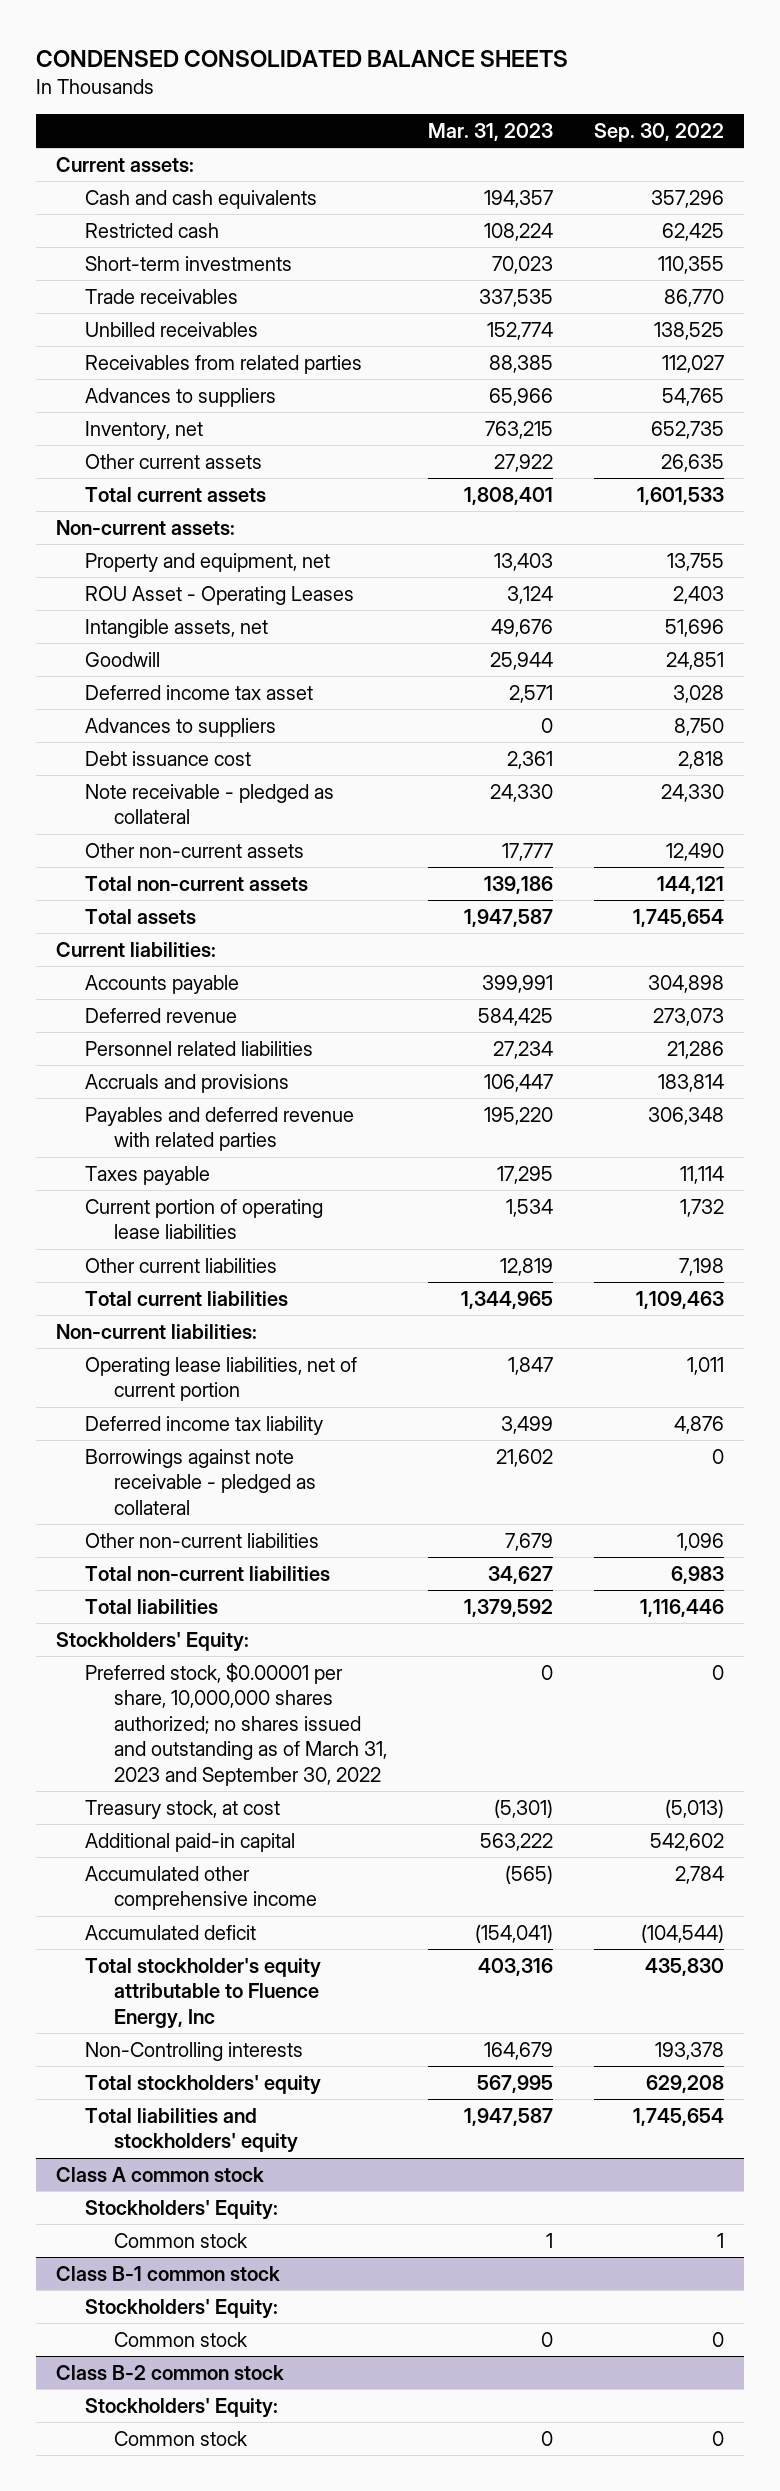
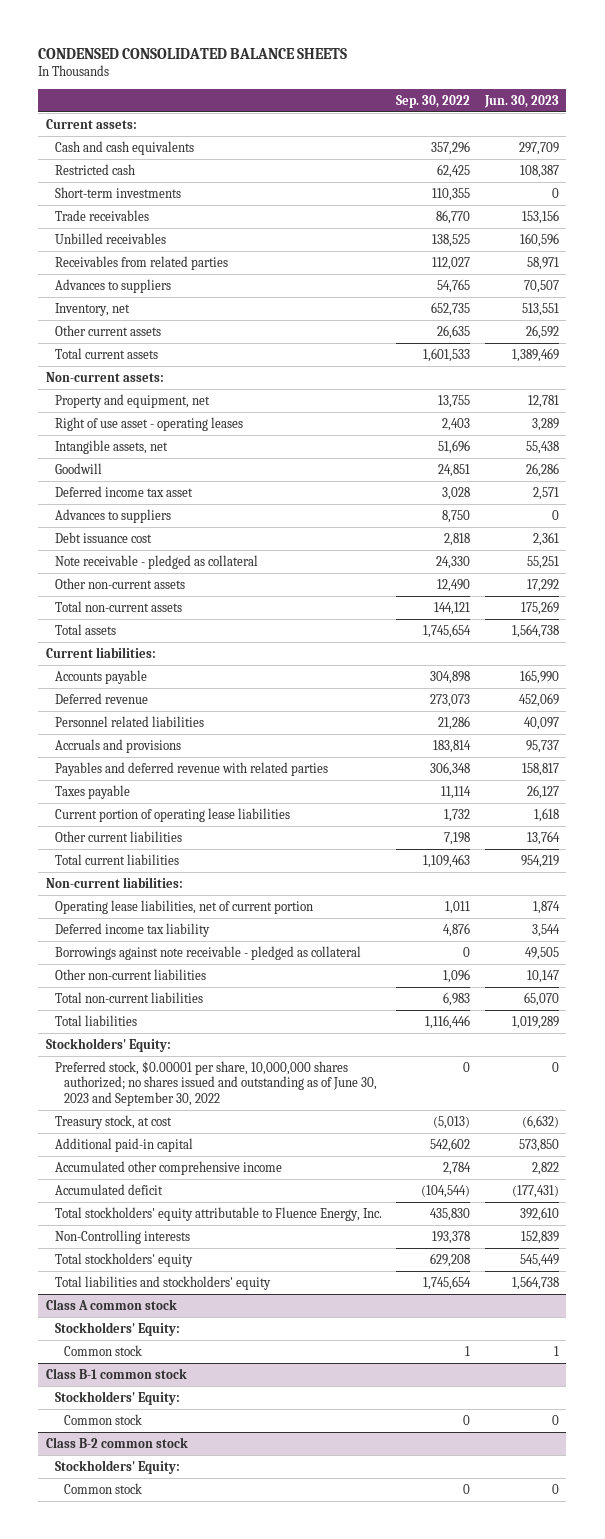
[427,122,553,141] Mar. 31, 2023 -> none
none -> [484,94,560,108] Jun. 30, 2023
[84,585,354,605] ROU Asset - Operating Leases -> [54,416,243,431] Right of use asset - operating leases
[84,1662,387,1786] Preferred stock, $0.00001 per share, 10,000,000 shares authorized; no shares issued and outstanding as of March 31, 2023 and September 30, 2022 -> [54,1060,378,1106] Preferred stock, $0.00001 per share, 10,000,000 shares authorized; no shares issued and outstanding as of June 30, 2023 and September 30, 2022
[84,1957,321,2029] Total stockholder's equity attributable to Fluence Energy, Inc -> [54,1206,382,1221] Total stockholders' equity attributable to Fluence Energy, Inc.

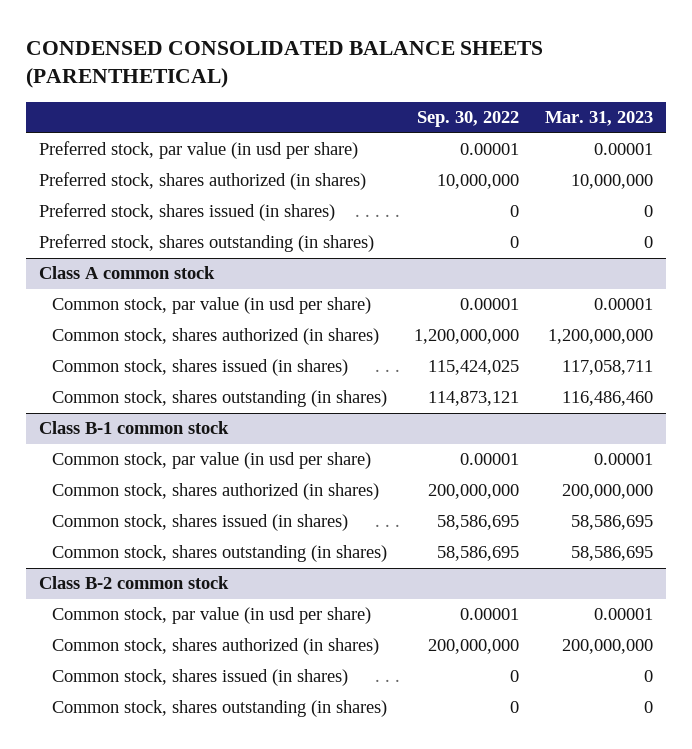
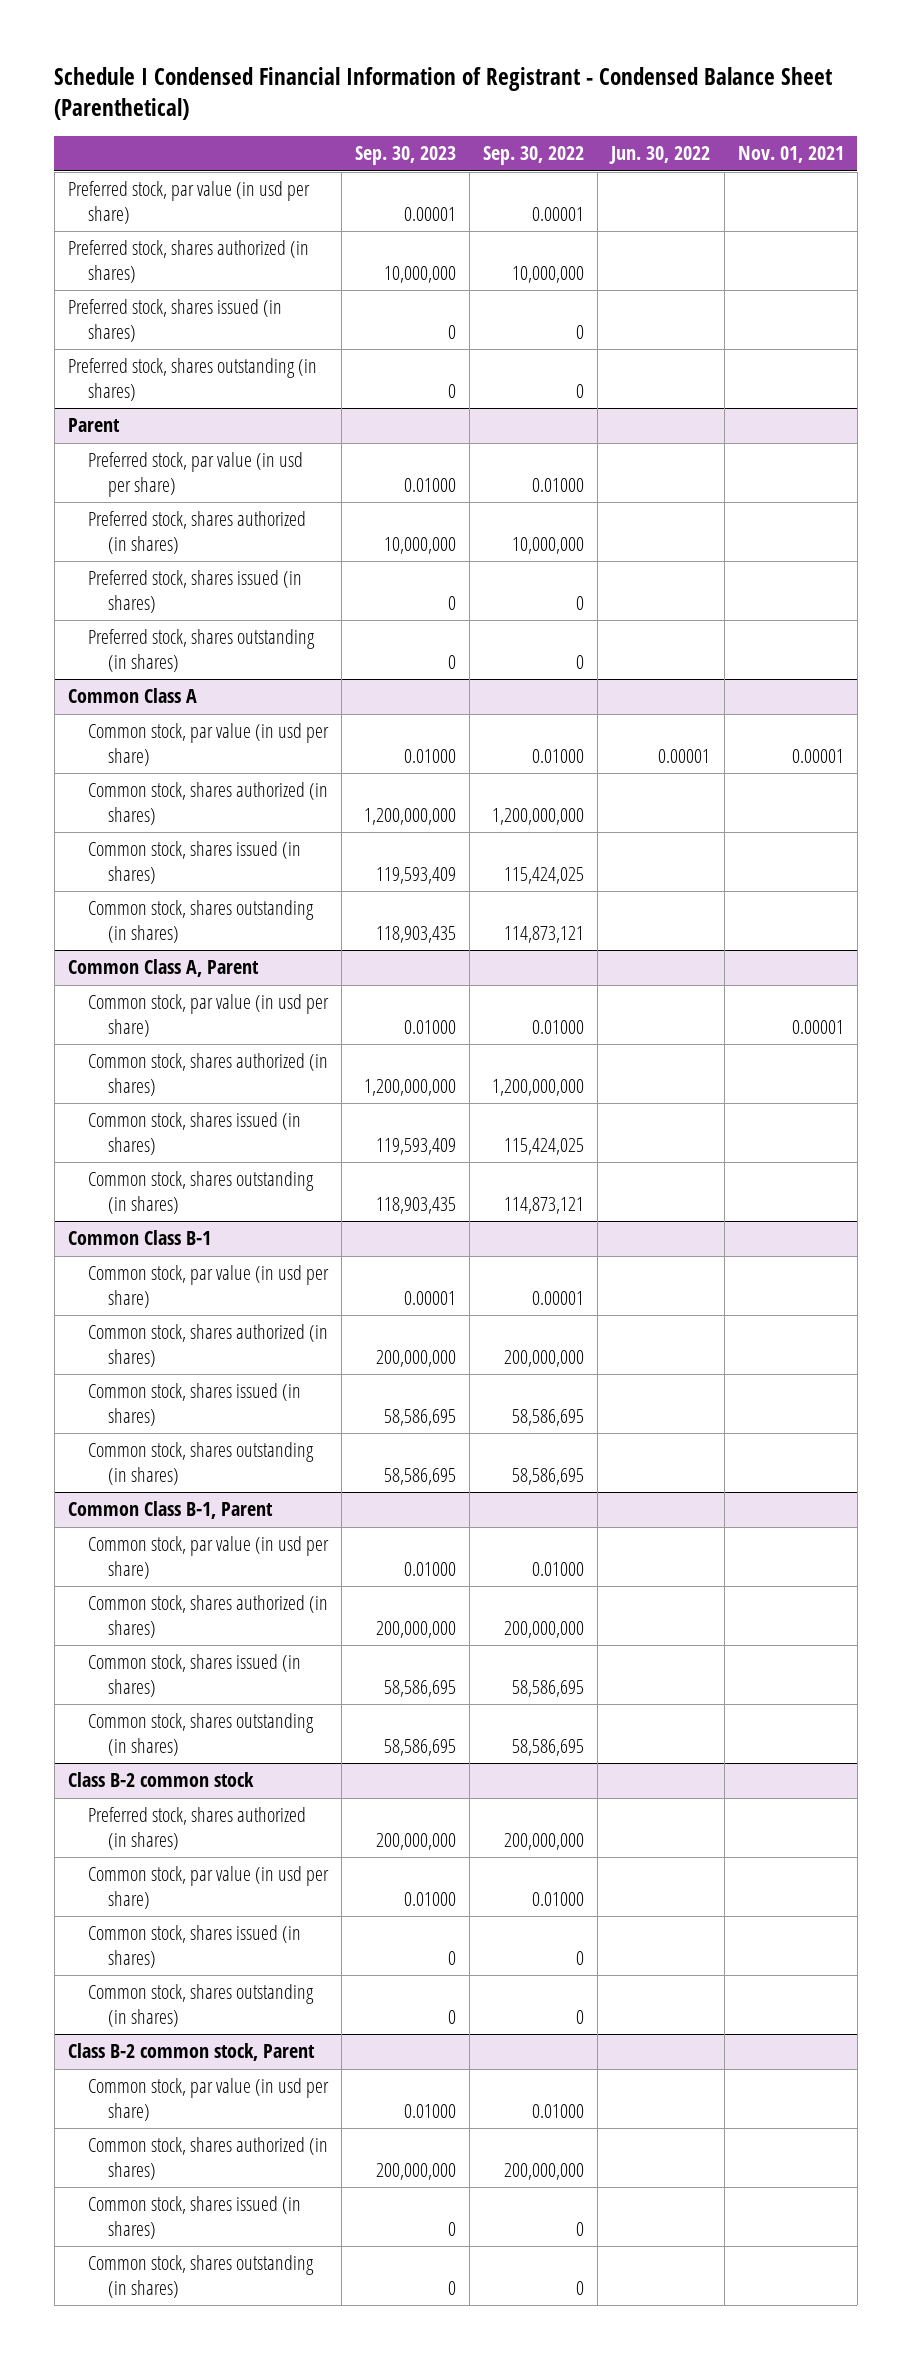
[25,40,543,89] CONDENSED CONSOLIDATED BALANCE SHEETS (PARENTHETICAL) -> [54,67,833,120] Schedule I Condensed Financial Information of Registrant - Condensed Balance Sheet (Parenthetical)
[545,111,654,127] Mar. 31, 2023 -> none
none -> [355,146,457,166] Sep. 30, 2023
none -> [609,146,711,165] Jun. 30, 2022
none -> [737,146,844,164] Nov. 01, 2021
none -> [67,418,120,433] Parent
none -> [87,452,303,497] Preferred stock, par value (in usd per share)
none -> [87,511,306,554] Preferred stock, shares authorized (in shares)
none -> [87,570,302,613] Preferred stock, shares issued (in shares)
none -> [87,629,315,672] Preferred stock, shares outstanding (in shares)
[38,266,215,280] Class A common stock -> [67,688,197,704] Common Class A
[459,298,519,311] 0.00001 -> [532,748,585,763] 0.01000
none -> [67,959,259,978] Common Class A, Parent
none -> [87,994,329,1037] Common stock, par value (in usd per share)
none -> [87,1053,328,1096] Common stock, shares authorized (in shares)
none -> [87,1112,301,1155] Common stock, shares issued (in shares)
none -> [87,1171,314,1214] Common stock, shares outstanding (in shares)
[38,421,229,435] Class B-1 common stock -> [67,1230,211,1246] Common Class B-1
none -> [67,1501,273,1520] Common Class B-1, Parent
none -> [87,1536,329,1579] Common stock, par value (in usd per share)
none -> [87,1595,328,1638] Common stock, shares authorized (in shares)
none -> [87,1654,301,1697] Common stock, shares issued (in shares)
none -> [87,1713,314,1756] Common stock, shares outstanding (in shares)
none -> [87,1807,306,1850] Preferred stock, shares authorized (in shares)
[459,608,519,621] 0.00001 -> [532,1891,585,1906] 0.01000
none -> [87,1925,301,1968] Common stock, shares issued (in shares)
none -> [87,1984,314,2027] Common stock, shares outstanding (in shares)
none -> [67,2043,315,2062] Class B-2 common stock, Parent
none -> [87,2078,329,2121] Common stock, par value (in usd per share)

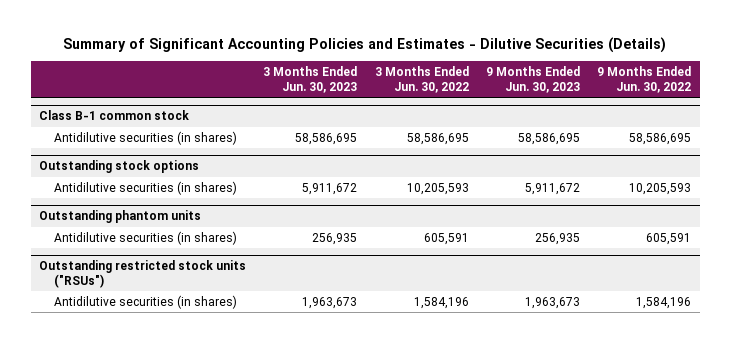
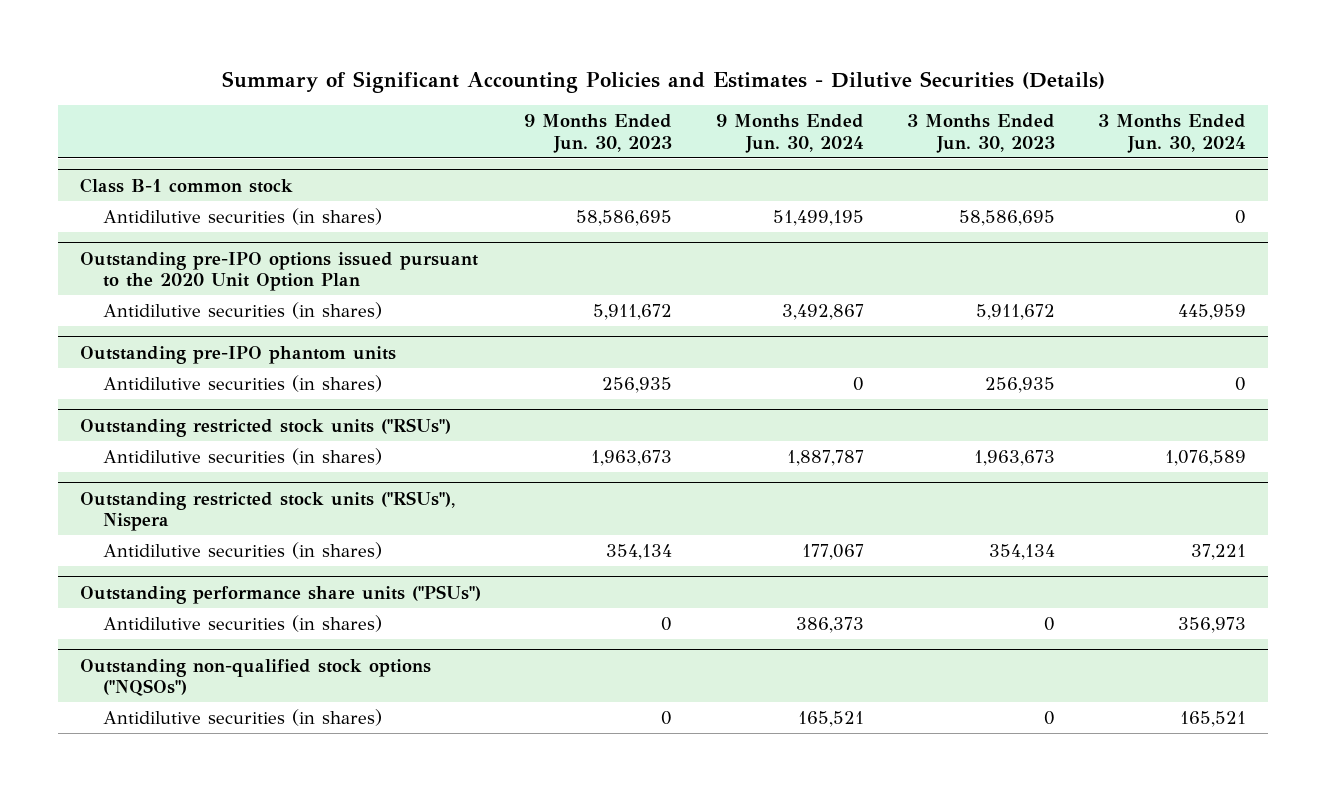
[374,66,469,93] 3 Months Ended Jun. 30, 2022 -> none
[597,66,692,93] 9 Months Ended Jun. 30, 2022 -> none
none -> [715,114,864,153] 9 Months Ended Jun. 30, 2024
none -> [1098,114,1247,153] 3 Months Ended Jun. 30, 2024
[39,160,200,174] Outstanding stock options -> [79,251,478,292] Outstanding pre-IPO options issued pursuant to the 2020 Unit Option Plan
[39,210,202,224] Outstanding phantom units -> [79,345,396,364] Outstanding pre-IPO phantom units
none -> [79,490,455,532] Outstanding restricted stock units ("RSUs"), Nispera
none -> [103,541,383,559] Antidilutive securities (in shares)
none -> [79,584,481,604] Outstanding performance share units ("PSUs")
none -> [103,614,383,632] Antidilutive securities (in shares)
none -> [79,658,431,697] Outstanding non-qualified stock options ("NQSOs")
none -> [103,708,383,726] Antidilutive securities (in shares)

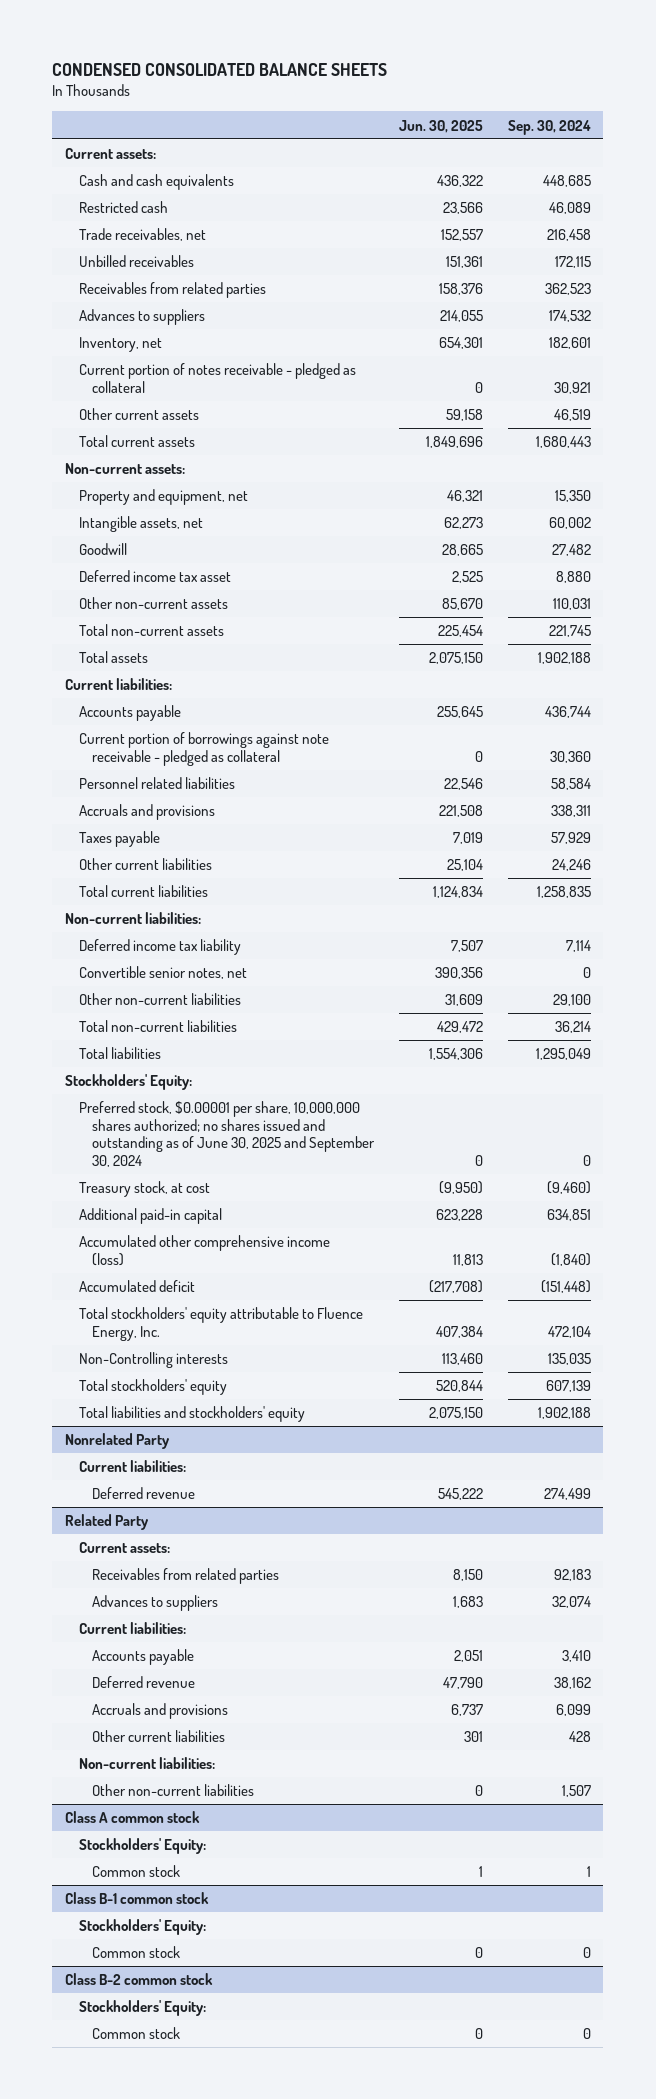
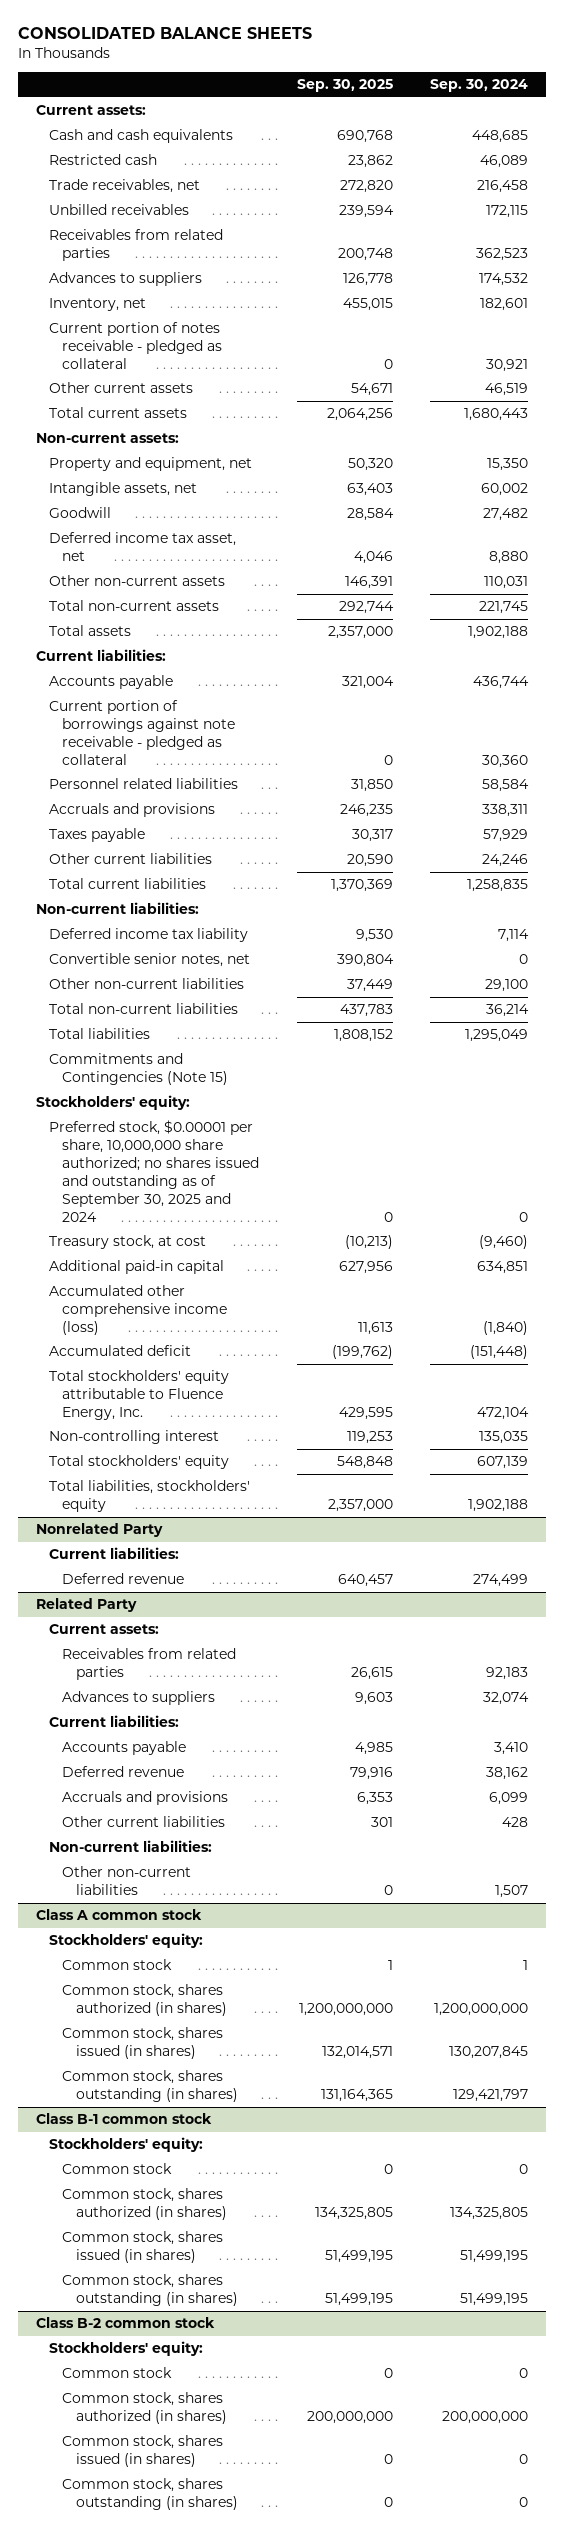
[52,62,388,76] CONDENSED CONSOLIDATED BALANCE SHEETS -> [17,27,312,40] CONSOLIDATED BALANCE SHEETS
[398,119,483,133] Jun. 30, 2025 -> none
none -> [296,79,393,93] Sep. 30, 2025
[78,570,231,583] Deferred income tax asset -> [49,532,237,562] Deferred income tax asset, net
none -> [49,1053,229,1086] Commitments and Contingencies (Note 15)
[64,1074,192,1091] Stockholders' Equity: -> [36,1095,191,1111] Stockholders' equity:
[78,1101,376,1167] Preferred stock, $0.00001 per share, 10,000,000 shares authorized; no shares issued and outstanding as of June 30, 2025 and September 30, 2024 -> [49,1120,260,1222] Preferred stock, $0.00001 per share, 10,000,000 share authorized; no shares issued and outstanding as of September 30, 2025 and 2024
[78,1352,228,1369] Non-Controlling interests -> [49,1430,220,1445] Non-controlling interest
[78,1406,305,1423] Total liabilities and stockholders' equity -> [49,1480,251,1513] Total liabilities, stockholders' equity
[78,1838,206,1855] Stockholders' Equity: -> [49,1933,204,1949] Stockholders' equity:
none -> [62,1984,227,2017] Common stock, shares authorized (in shares)
none -> [62,2027,224,2060] Common stock, shares issued (in shares)
none -> [62,2070,238,2103] Common stock, shares outstanding (in shares)
[78,1919,206,1936] Stockholders' Equity: -> [49,2137,204,2153] Stockholders' equity:
none -> [62,2188,227,2221] Common stock, shares authorized (in shares)
none -> [62,2231,224,2264] Common stock, shares issued (in shares)
none -> [62,2274,238,2307] Common stock, shares outstanding (in shares)
[78,2000,206,2017] Stockholders' Equity: -> [49,2341,204,2357] Stockholders' equity:
none -> [62,2392,227,2425] Common stock, shares authorized (in shares)
none -> [62,2435,224,2468] Common stock, shares issued (in shares)
none -> [62,2478,238,2511] Common stock, shares outstanding (in shares)

